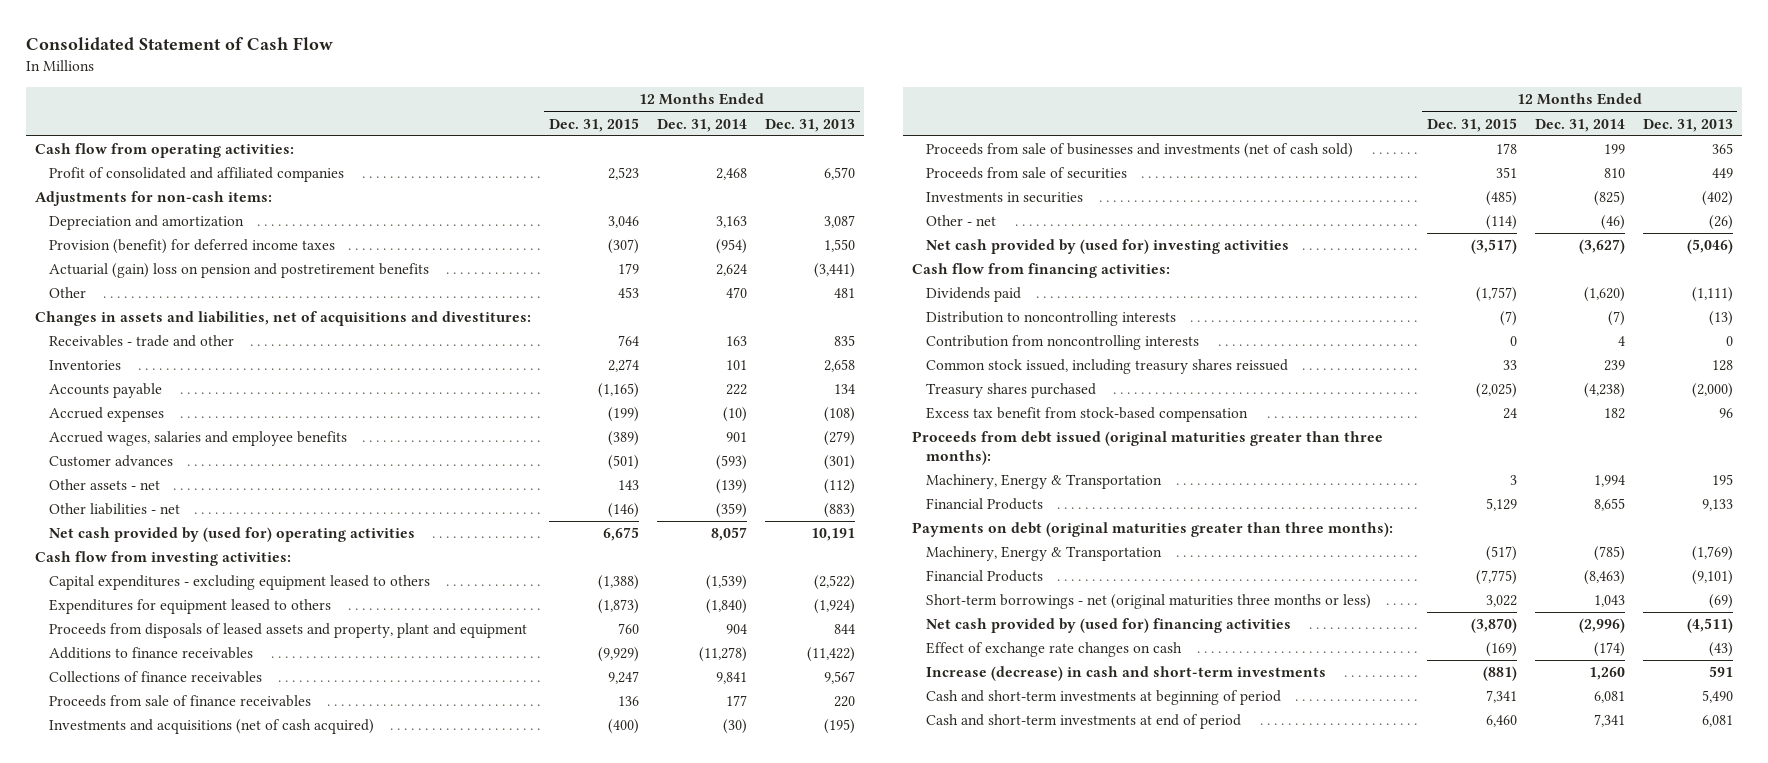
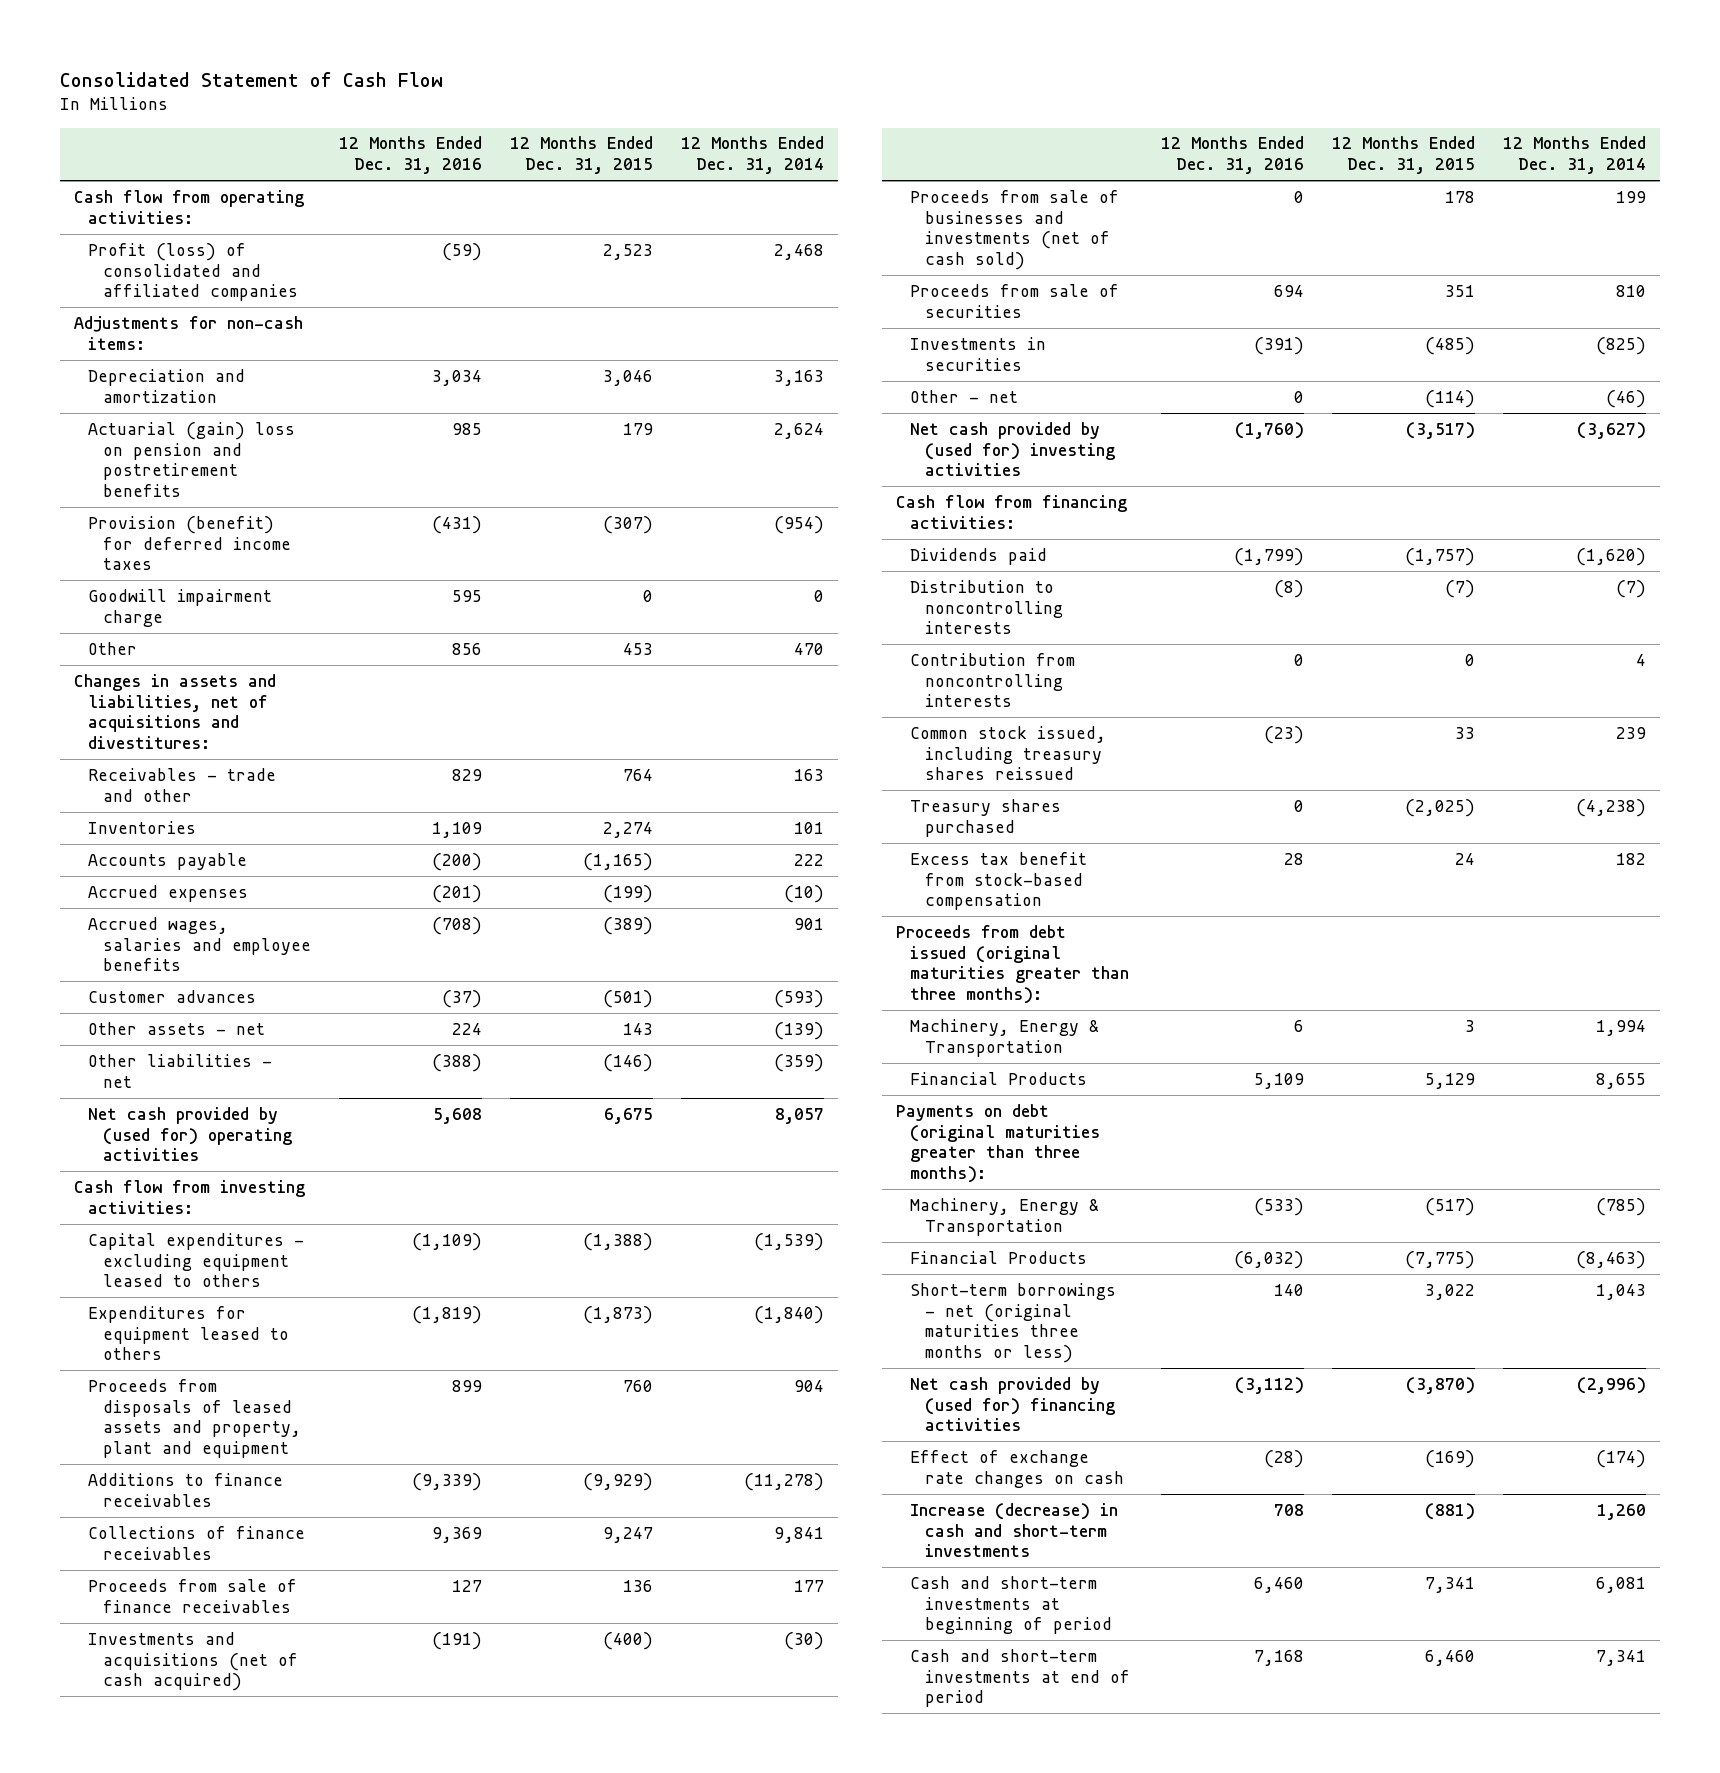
[765,118,856,132] Dec. 31, 2013 -> none
none -> [338,136,482,175] 12 Months Ended Dec. 31, 2016
[48,167,344,183] Profit of consolidated and affiliated companies -> [88,242,298,302] Profit (loss) of consolidated and affiliated companies
[48,239,335,255] Provision (benefit) for deferred income taxes -> [88,515,291,571] Provision (benefit) for deferred income taxes
none -> [88,588,273,627] Goodwill impairment charge

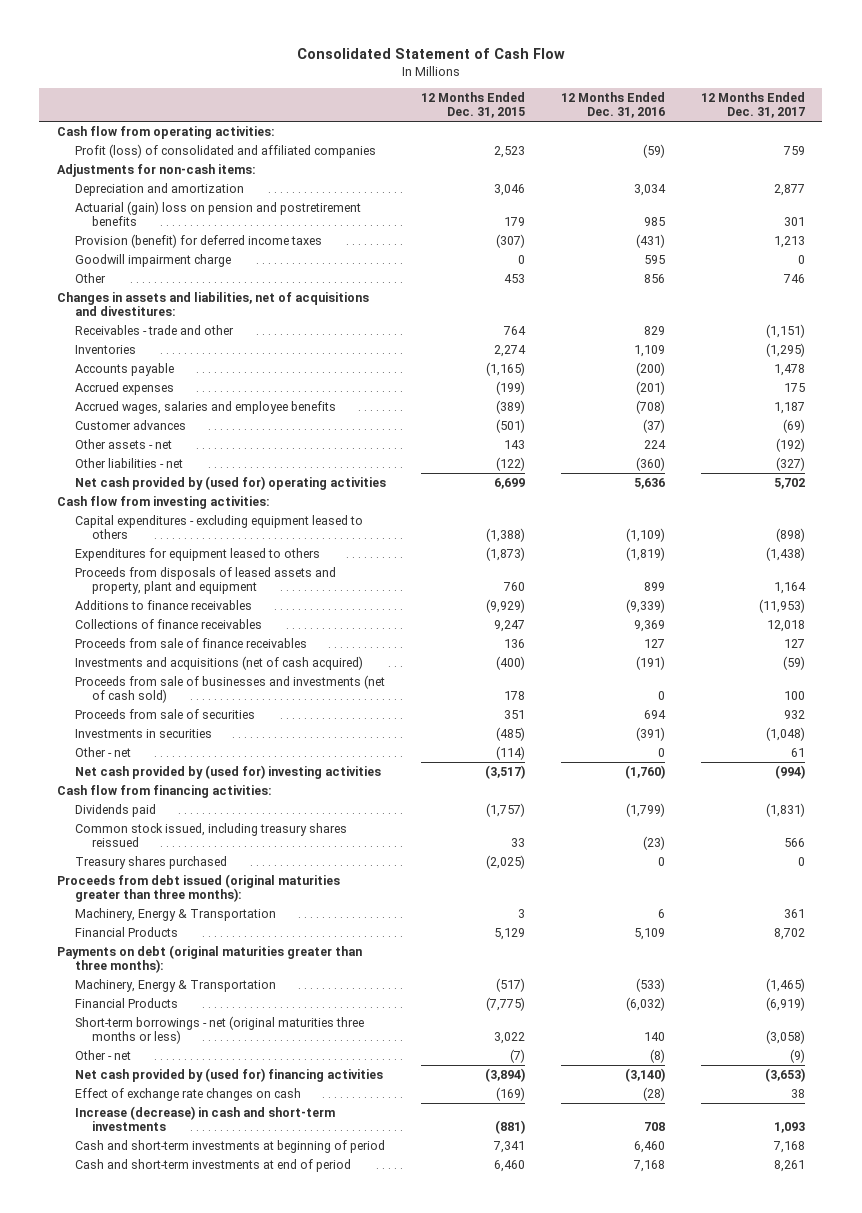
[681,136,825,175] 12 Months Ended Dec. 31, 2014 -> none
none -> [700,91,805,119] 12 Months Ended Dec. 31, 2017
[431,1053,482,1072] (388) -> [635,456,665,471] (360)
[603,1053,654,1072] (146) -> [496,456,526,471] (122)
[432,1107,482,1124] 5,608 -> [633,477,665,489] 5,636
[604,1107,654,1124] 6,675 -> [494,477,526,489] 6,699
[910,579,1063,635] Distribution to noncontrolling interests -> none
[910,652,1076,708] Contribution from noncontrolling interests -> none
[910,851,1088,911] Excess tax benefit from stock-based compensation -> none
none -> [74,1049,131,1060] Other - net
[1234,1376,1304,1394] (3,112) -> [624,1067,665,1082] (3,140)
[1405,1376,1475,1394] (3,870) -> [485,1067,526,1082] (3,894)

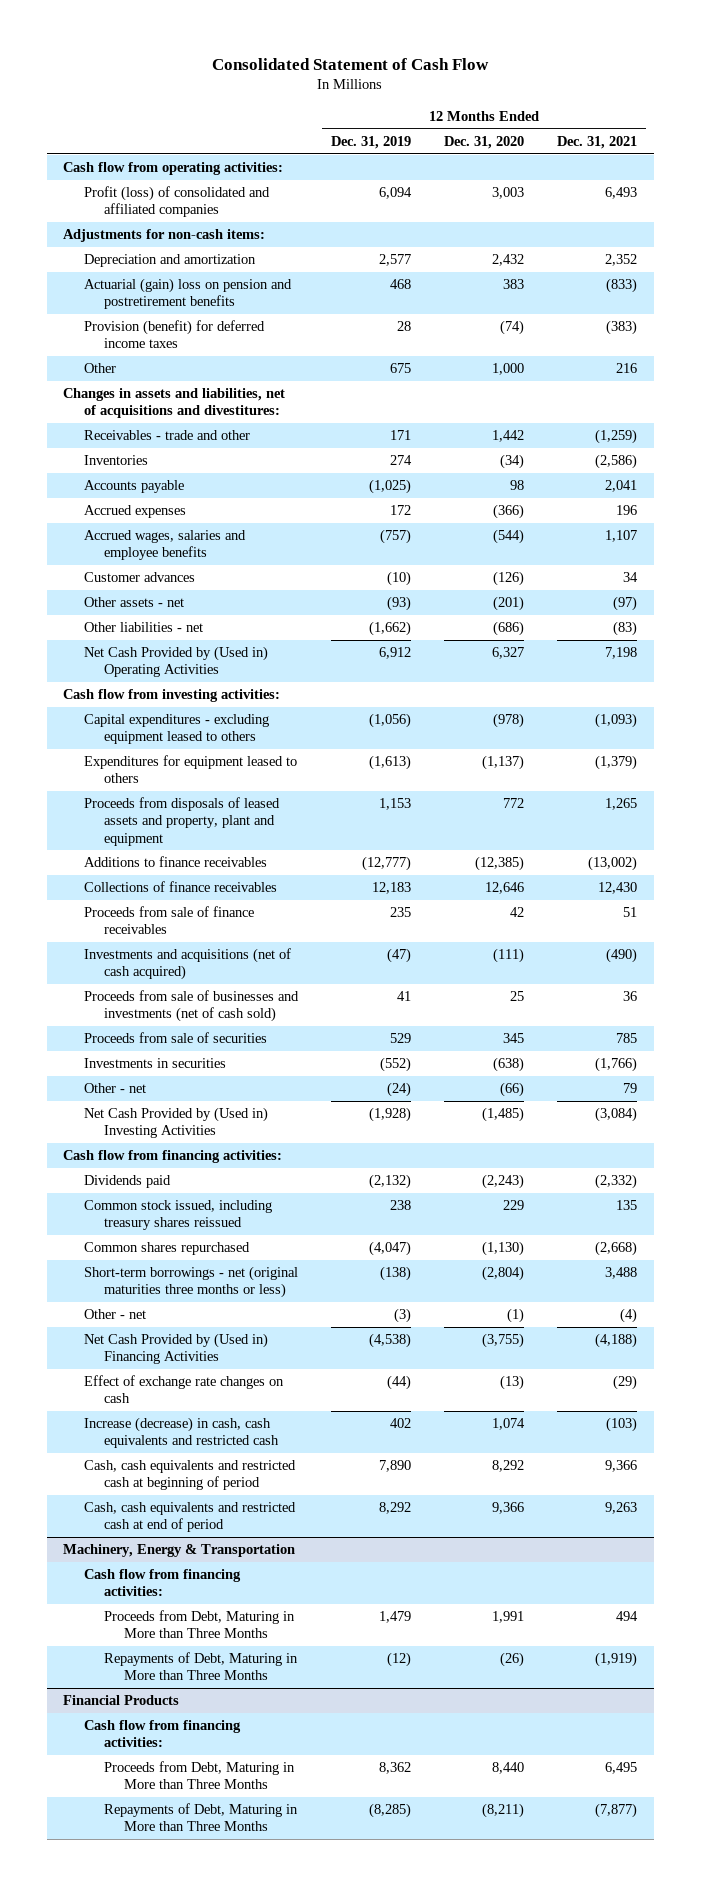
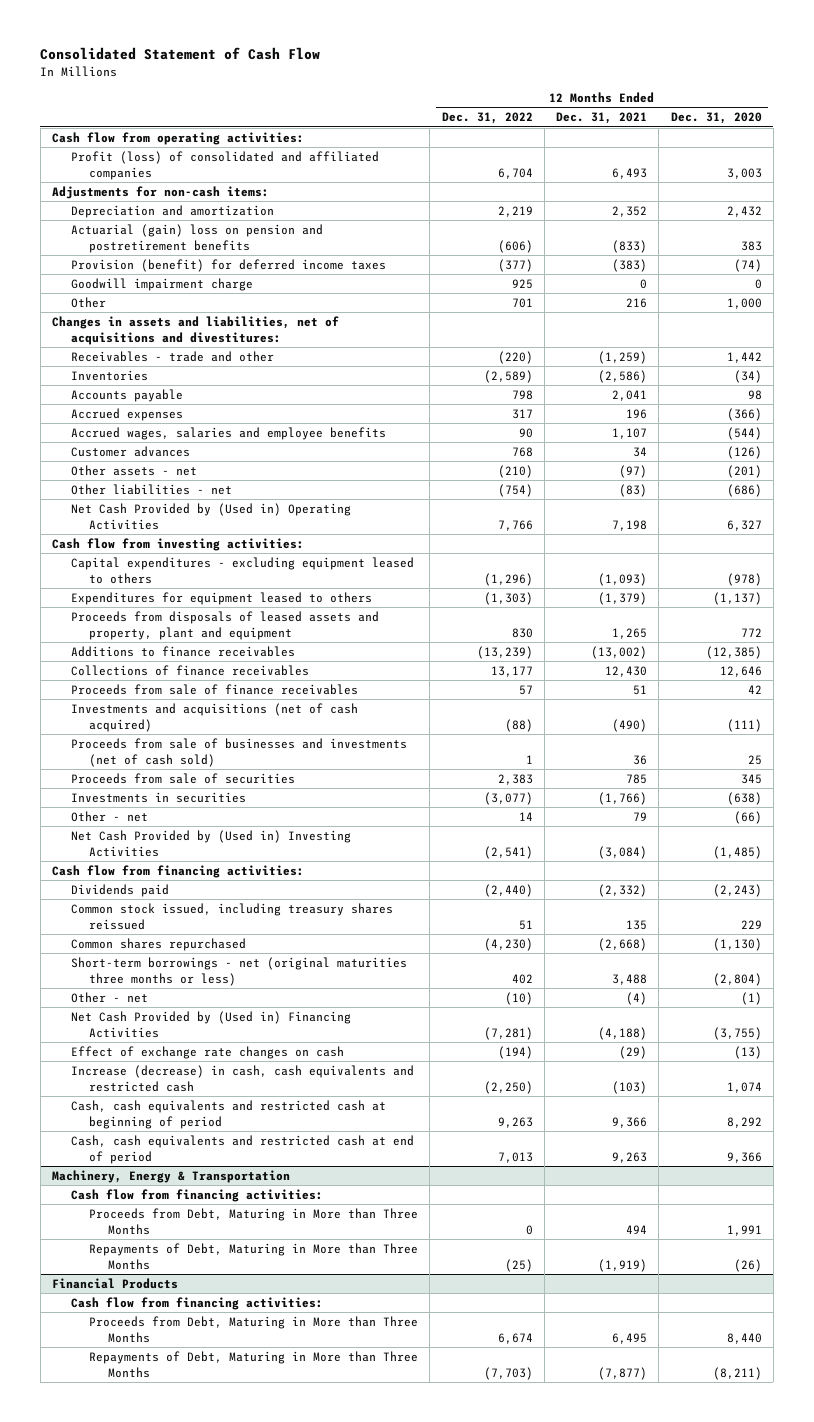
[330,136,411,150] Dec. 31, 2019 -> none
none -> [441,112,533,125] Dec. 31, 2022
none -> [70,277,253,291] Goodwill impairment charge

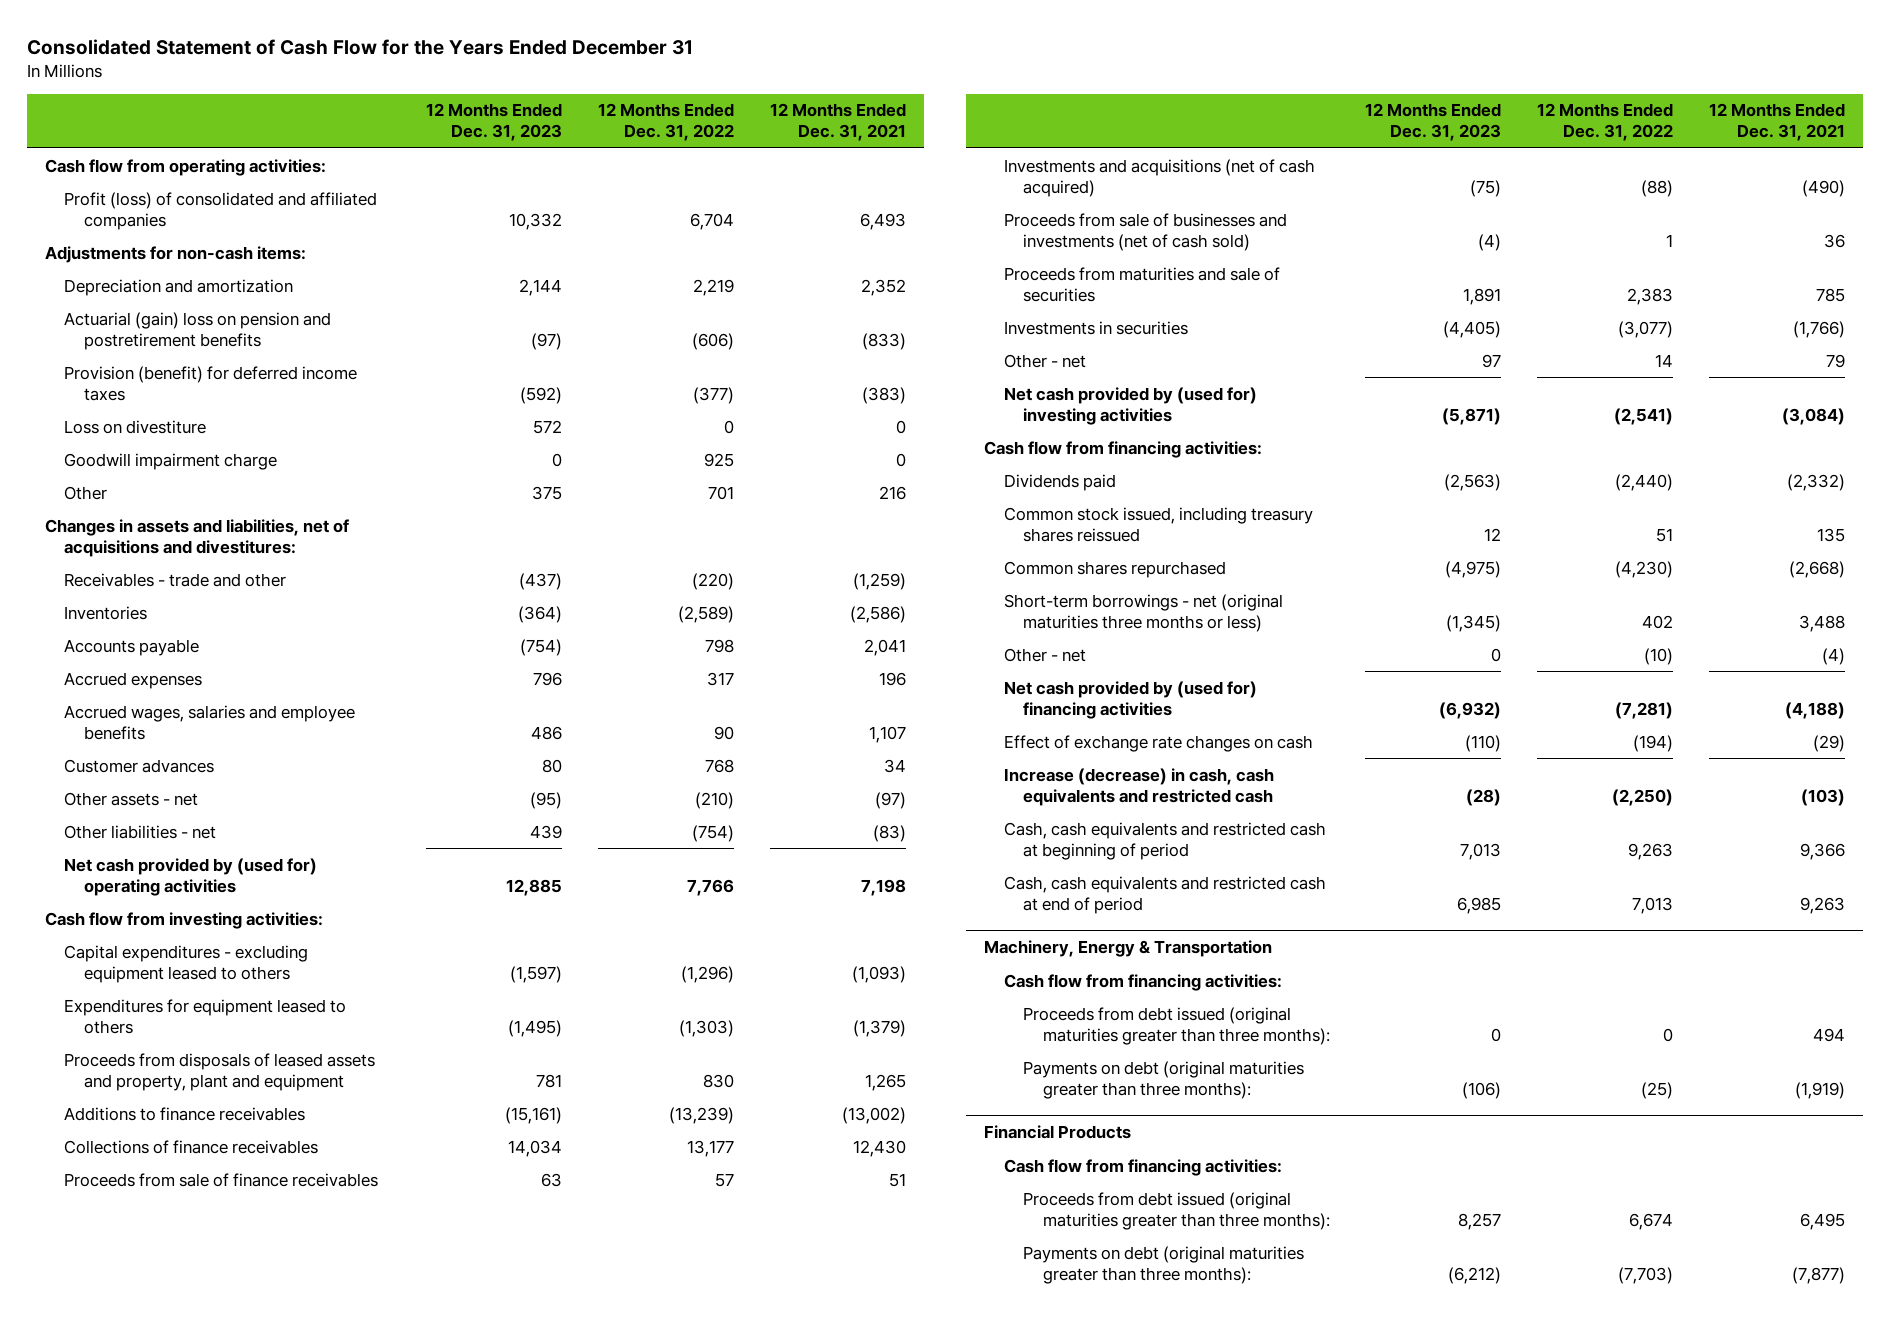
[40,47,321,61] Consolidated Statement of Cash Flow -> [27,38,694,55] Consolidated Statement of Cash Flow for the Years Ended December 31
[670,112,762,125] Dec. 31, 2020 -> none
none -> [426,103,563,142] 12 Months Ended Dec. 31, 2023
none -> [64,419,207,434] Loss on divestiture
[70,502,351,530] Net Cash Provided by (Used in) Operating Activities -> [64,857,318,896] Net cash provided by (used for) operating activities
[70,772,295,784] Proceeds from sale of securities -> [1003,266,1280,302] Proceeds from maturities and sale of securities
[70,829,351,857] Net Cash Provided by (Used in) Investing Activities -> [1003,386,1257,425] Net cash provided by (used for) investing activities
[70,1010,351,1038] Net Cash Provided by (Used in) Financing Activities -> [1003,680,1257,719] Net cash provided by (used for) financing activities
[89,1207,419,1235] Proceeds from Debt, Maturing in More than Three Months -> [1023,1006,1330,1045] Proceeds from debt issued (original maturities greater than three months):
[89,1242,419,1270] Repayments of Debt, Maturing in More than Three Months -> [1023,1060,1305,1099] Payments on debt (original maturities greater than three months):
[89,1315,419,1343] Proceeds from Debt, Maturing in More than Three Months -> [1023,1191,1330,1230] Proceeds from debt issued (original maturities greater than three months):
[89,1350,419,1378] Repayments of Debt, Maturing in More than Three Months -> [1023,1245,1305,1284] Payments on debt (original maturities greater than three months):

